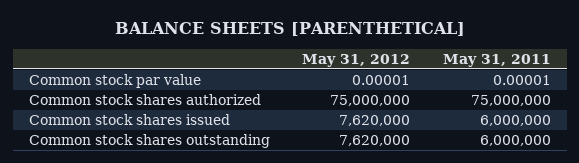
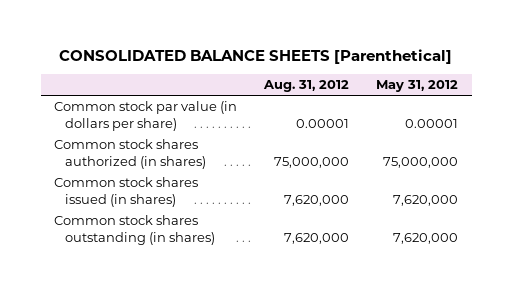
[114,22,465,37] BALANCE SHEETS [PARENTHETICAL] -> [59,49,453,65] CONSOLIDATED BALANCE SHEETS [Parenthetical]
[442,53,551,67] May 31, 2011 -> none
none -> [263,80,350,93] Aug. 31, 2012
[28,74,201,89] Common stock par value -> [54,101,238,131] Common stock par value (in dollars per share)
[28,94,261,106] Common stock shares authorized -> [54,139,206,169] Common stock shares authorized (in shares)
[28,114,230,126] Common stock shares issued -> [54,177,199,207] Common stock shares issued (in shares)
[28,134,270,149] Common stock shares outstanding -> [54,215,215,245] Common stock shares outstanding (in shares)

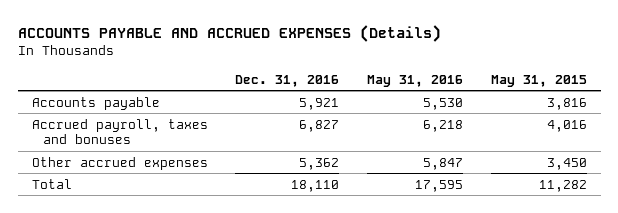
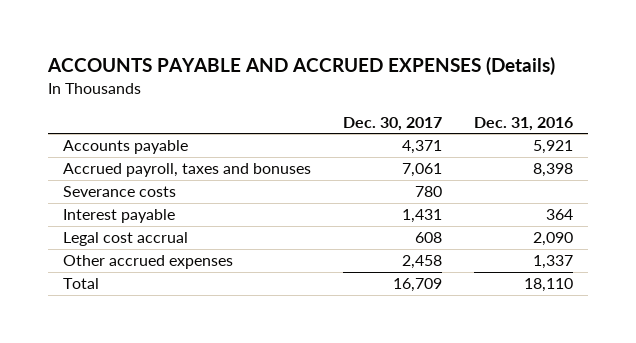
[367,74,464,87] May 31, 2016 -> none
[490,74,587,87] May 31, 2015 -> none
none -> [342,116,442,131] Dec. 30, 2017
[299,119,340,132] 6,827 -> [532,163,573,178] 8,398
none -> [63,186,177,198] Severance costs
none -> [63,209,176,224] Interest payable
none -> [63,232,189,247] Legal cost accrual
[299,157,340,170] 5,362 -> [532,255,573,270] 1,337

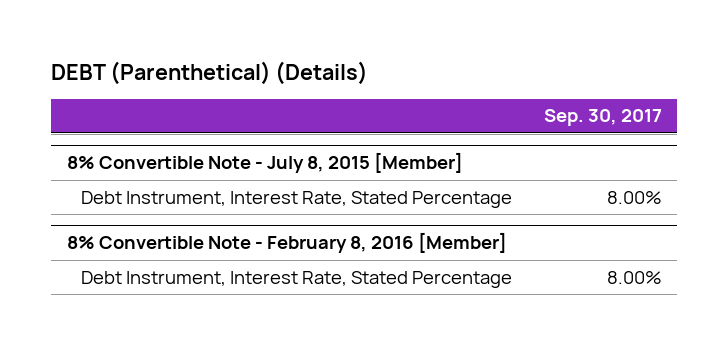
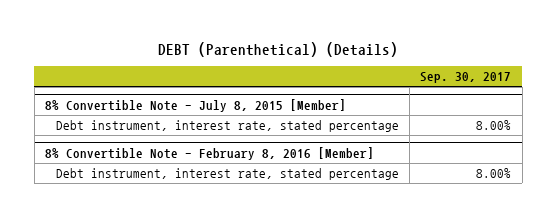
[81,190,513,208] Debt Instrument, Interest Rate, Stated Percentage -> [55,120,399,133] Debt instrument, interest rate, stated percentage
[81,270,513,288] Debt Instrument, Interest Rate, Stated Percentage -> [55,168,399,181] Debt instrument, interest rate, stated percentage

